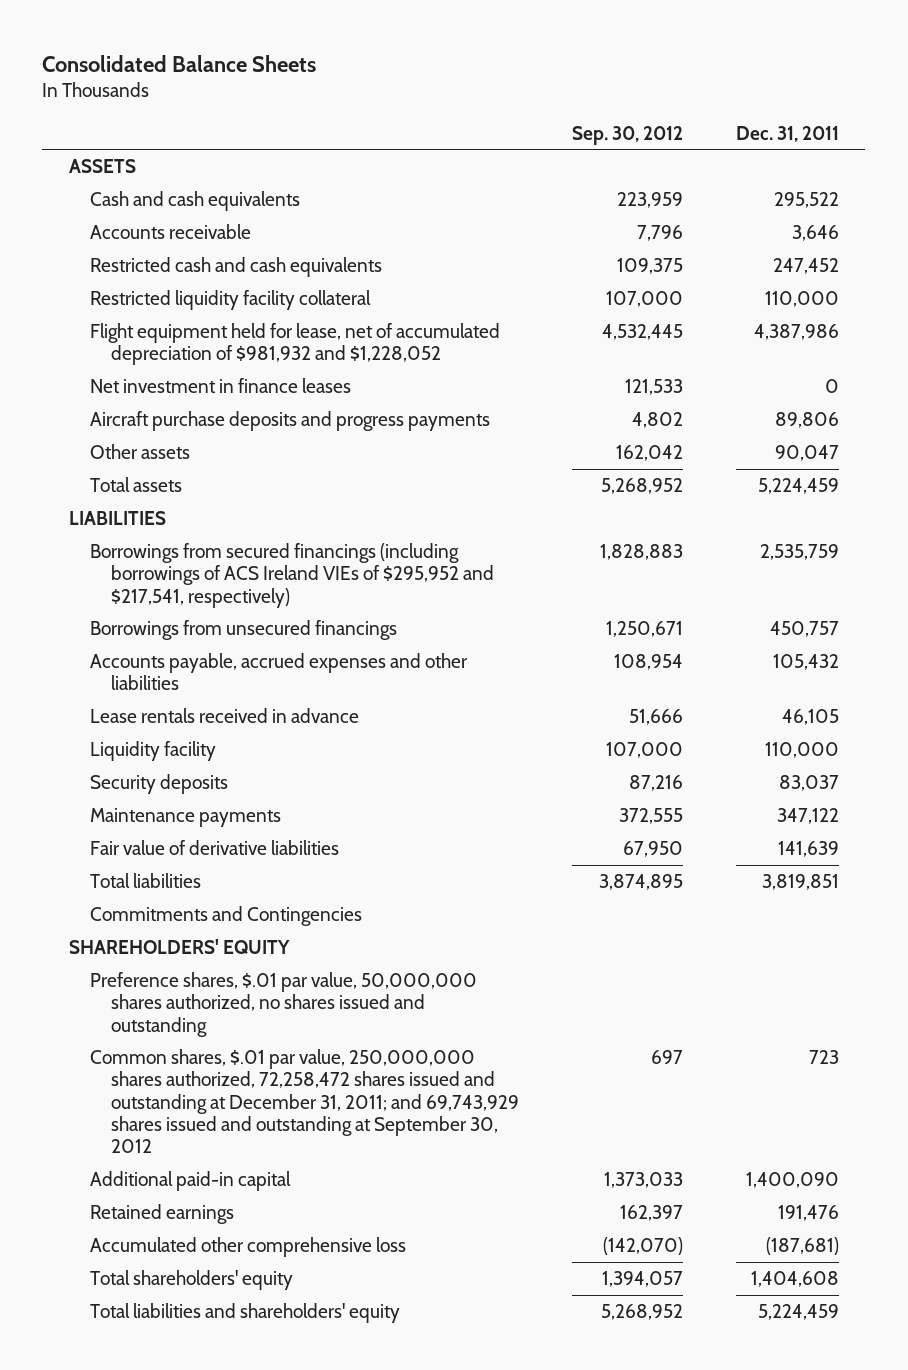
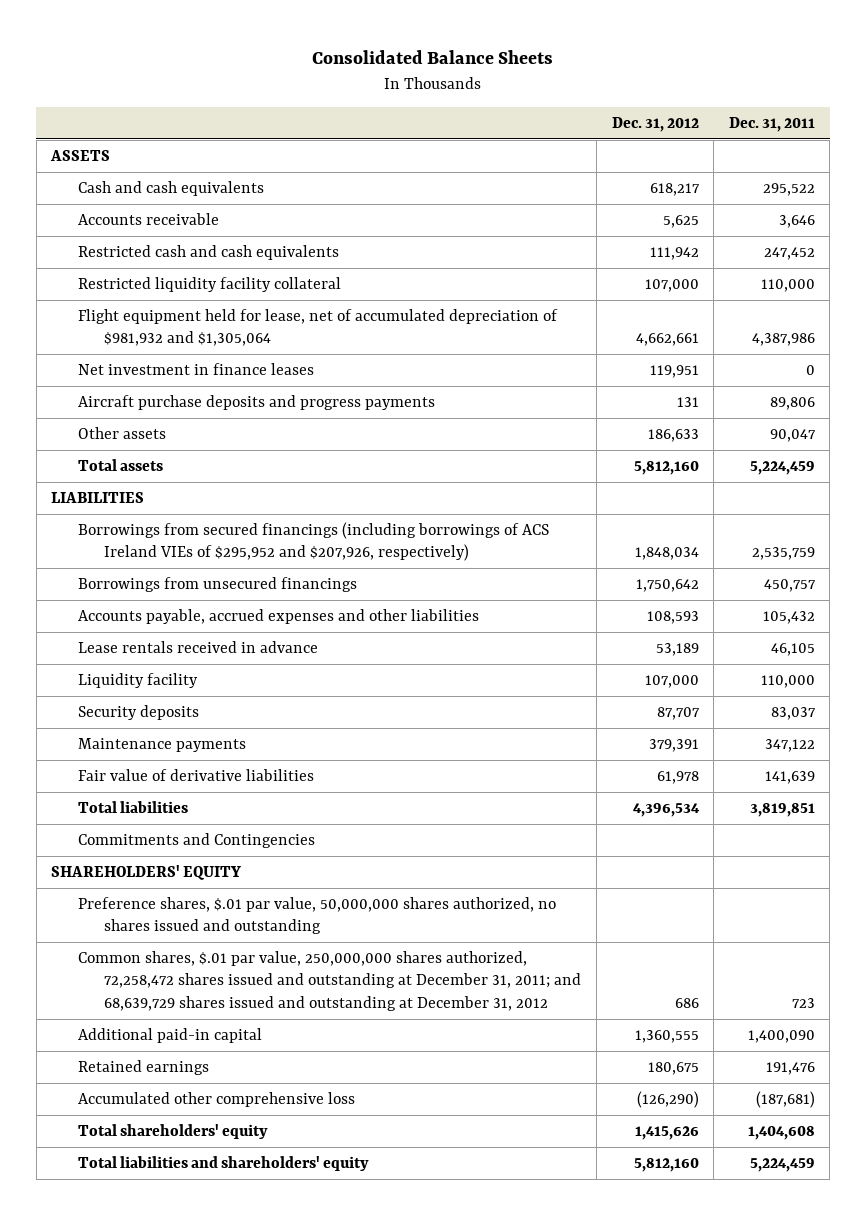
[572,125,684,145] Sep. 30, 2012 -> none
none -> [611,116,699,132] Dec. 31, 2012
[89,323,500,366] Flight equipment held for lease, net of accumulated depreciation of $981,932 and $1,228,052 -> [77,309,558,347] Flight equipment held for lease, net of accumulated depreciation of $981,932 and $1,305,064
[89,543,495,608] Borrowings from secured financings (including borrowings of ACS Ireland VIEs of $295,952 and $217,541, respectively) -> [77,522,549,562] Borrowings from secured financings (including borrowings of ACS Ireland VIEs of $295,952 and $207,926, respectively)
[89,1049,520,1153] Common shares, $.01 par value, 250,000,000 shares authorized, 72,258,472 shares issued and outstanding at December 31, 2011; and 69,743,929 shares issued and outstanding at September 30, 2012 -> [77,951,582,1011] Common shares, $.01 par value, 250,000,000 shares authorized, 72,258,472 shares issued and outstanding at December 31, 2011; and 68,639,729 shares issued and outstanding at December 31, 2012

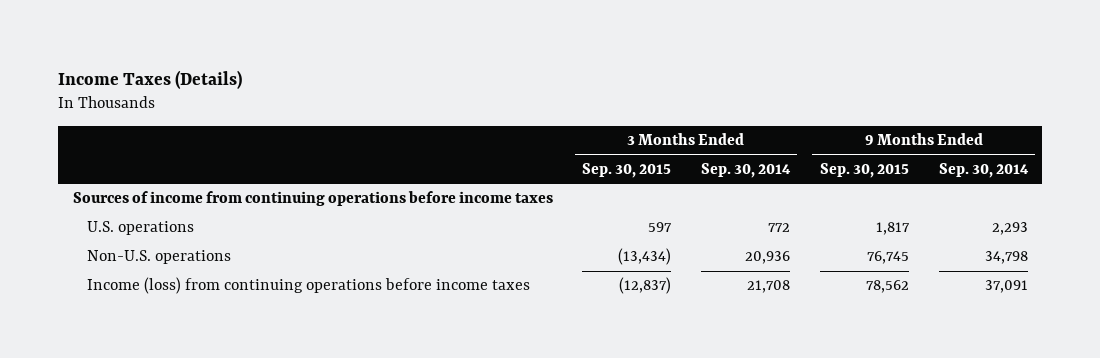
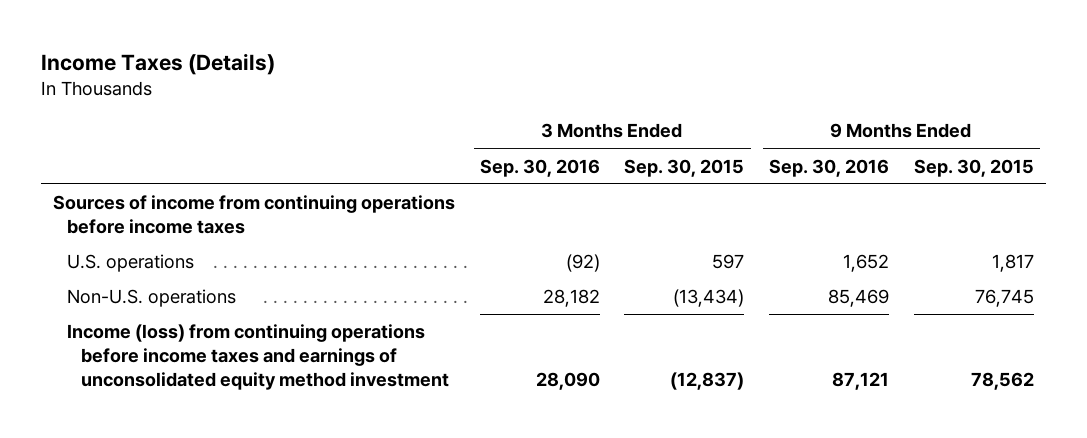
[701,162,792,178] Sep. 30, 2014 -> none
[938,162,1029,178] Sep. 30, 2014 -> none
none -> [479,158,600,177] Sep. 30, 2016
none -> [768,158,889,177] Sep. 30, 2016
[86,277,530,295] Income (loss) from continuing operations before income taxes -> [67,324,450,390] Income (loss) from continuing operations before income taxes and earnings of unconsolidated equity method investment

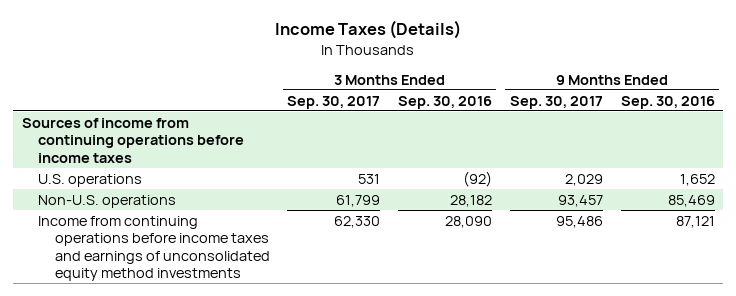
[624,158,745,177] Sep. 30, 2015 -> none
[913,158,1034,177] Sep. 30, 2015 -> none
none -> [287,95,381,109] Sep. 30, 2017
none -> [509,95,603,109] Sep. 30, 2017
[67,324,450,390] Income (loss) from continuing operations before income taxes and earnings of unconsolidated equity method investment -> [38,215,270,282] Income from continuing operations before income taxes and earnings of unconsolidated equity method investments

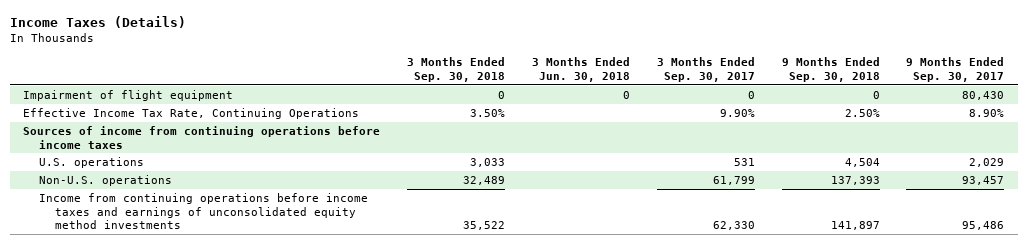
[398,95,493,109] Sep. 30, 2016 -> none
[620,95,715,109] Sep. 30, 2016 -> none
none -> [406,57,505,82] 3 Months Ended Sep. 30, 2018
none -> [531,57,630,82] 3 Months Ended Jun. 30, 2018
none -> [781,57,880,82] 9 Months Ended Sep. 30, 2018
none -> [22,89,233,101] Impairment of flight equipment
none -> [22,107,359,119] Effective Income Tax Rate, Continuing Operations

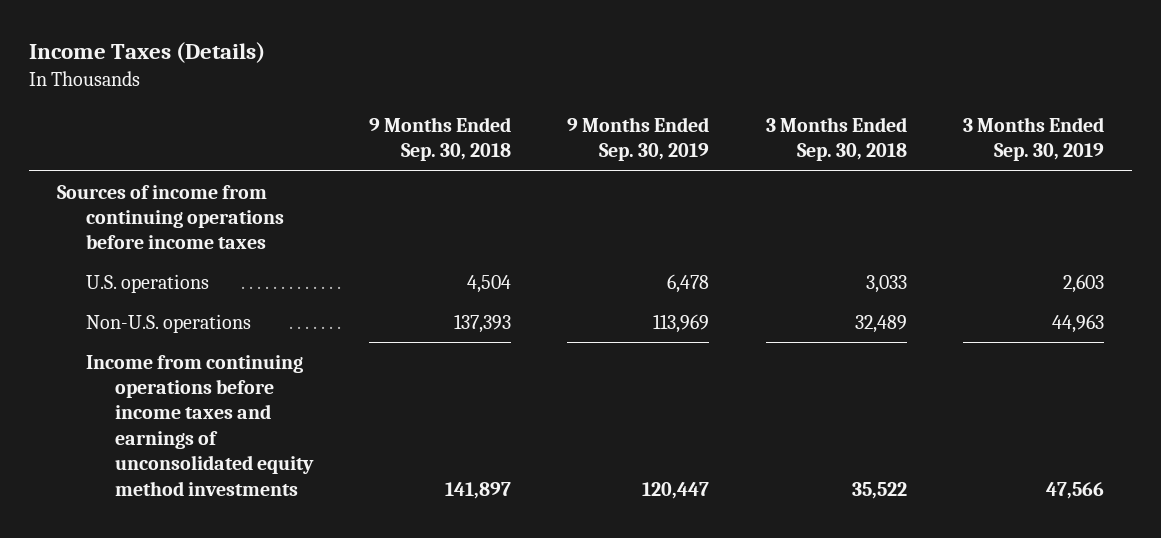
[531,57,630,82] 3 Months Ended Jun. 30, 2018 -> none
[656,57,755,82] 3 Months Ended Sep. 30, 2017 -> none
[906,57,1005,82] 9 Months Ended Sep. 30, 2017 -> none
none -> [567,117,710,162] 9 Months Ended Sep. 30, 2019
none -> [963,117,1105,162] 3 Months Ended Sep. 30, 2019
[22,89,233,101] Impairment of flight equipment -> none
[22,107,359,119] Effective Income Tax Rate, Continuing Operations -> none

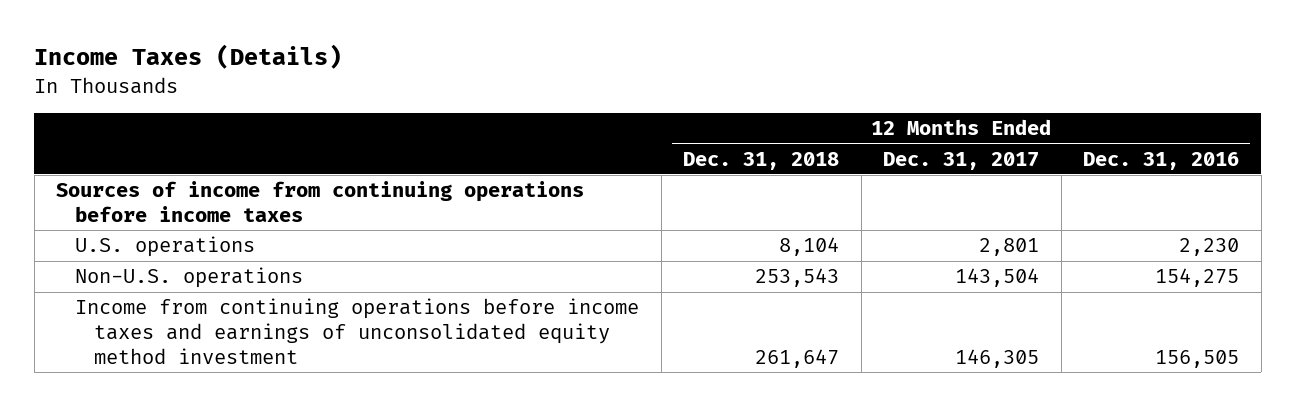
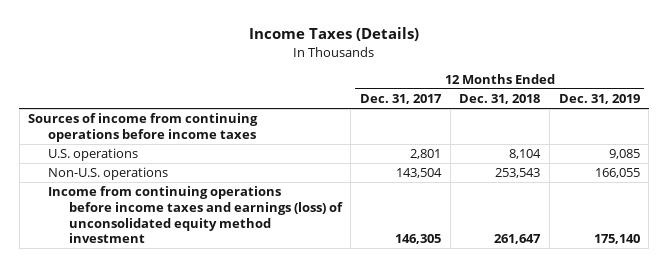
[1083,151,1240,170] Dec. 31, 2016 -> none
none -> [558,94,640,105] Dec. 31, 2019
[75,298,640,364] Income from continuing operations before income taxes and earnings of unconsolidated equity method investment -> [48,186,343,244] Income from continuing operations before income taxes and earnings (loss) of unconsolidated equity method investment

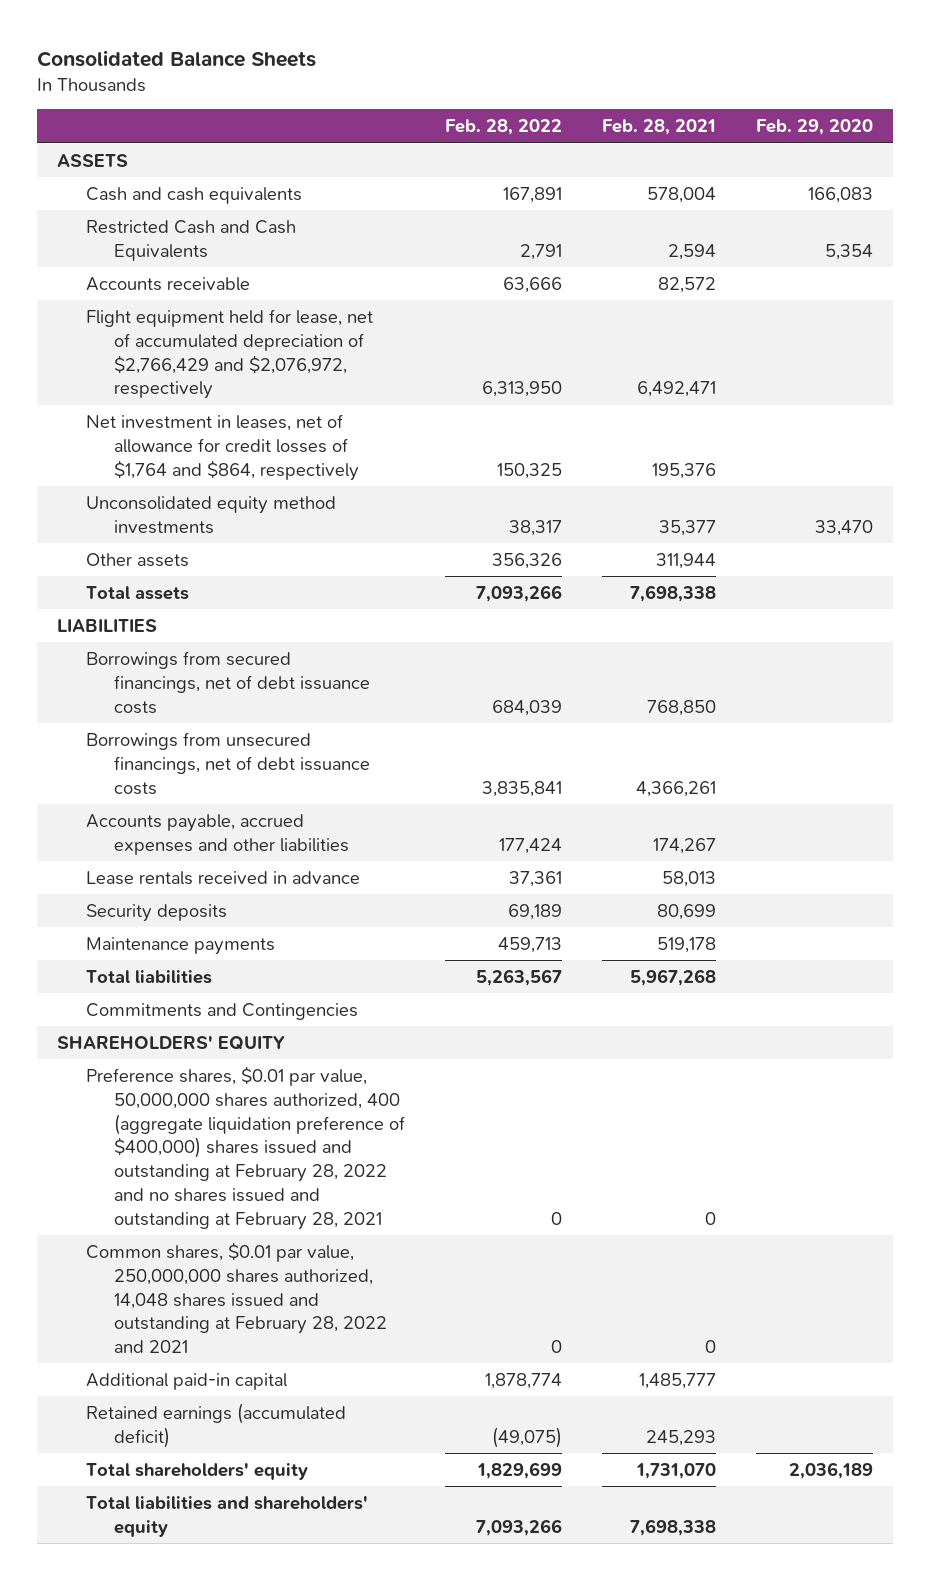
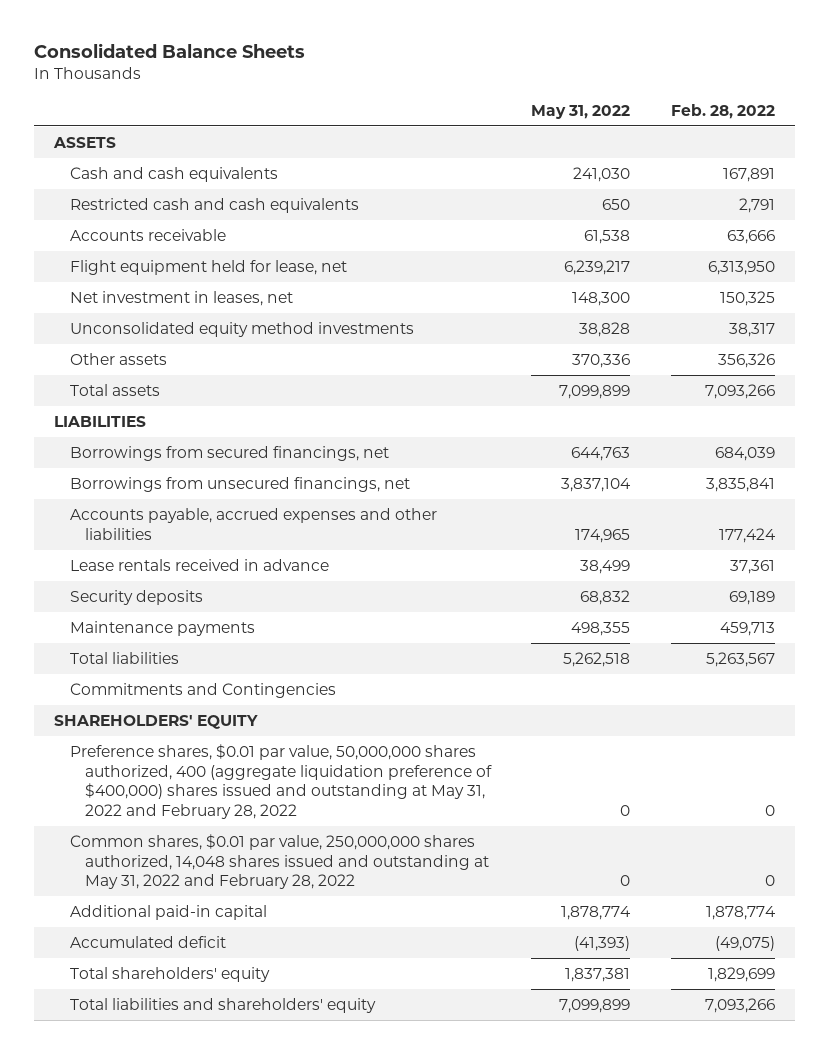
[602,119,717,136] Feb. 28, 2021 -> none
[756,119,874,136] Feb. 29, 2020 -> none
none -> [531,104,631,119] May 31, 2022
[85,219,296,261] Restricted Cash and Cash Equivalents -> [69,198,359,214] Restricted cash and cash equivalents
[85,308,373,400] Flight equipment held for lease, net of accumulated depreciation of $2,766,429 and $2,076,972, respectively -> [69,260,347,276] Flight equipment held for lease, net
[85,413,360,481] Net investment in leases, net of allowance for credit losses of $1,764 and $864, respectively -> [69,291,293,307] Net investment in leases, net
[85,650,371,714] Borrowings from secured financings, net of debt issuance costs -> [69,446,389,462] Borrowings from secured financings, net
[85,731,371,795] Borrowings from unsecured financings, net of debt issuance costs -> [69,477,410,493] Borrowings from unsecured financings, net
[85,1065,406,1230] Preference shares, $0.01 par value, 50,000,000 shares authorized, 400 (aggregate liquidation preference of $400,000) shares issued and outstanding at February 28, 2022 and no shares issued and outstanding at February 28, 2021 -> [69,744,492,819] Preference shares, $0.01 par value, 50,000,000 shares authorized, 400 (aggregate liquidation preference of $400,000) shares issued and outstanding at May 31, 2022 and February 28, 2022
[85,1241,388,1354] Common shares, $0.01 par value, 250,000,000 shares authorized, 14,048 shares issued and outstanding at February 28, 2022 and 2021 -> [69,834,489,890] Common shares, $0.01 par value, 250,000,000 shares authorized, 14,048 shares issued and outstanding at May 31, 2022 and February 28, 2022
[85,1402,346,1448] Retained earnings (accumulated deficit) -> [69,936,226,949] Accumulated deficit

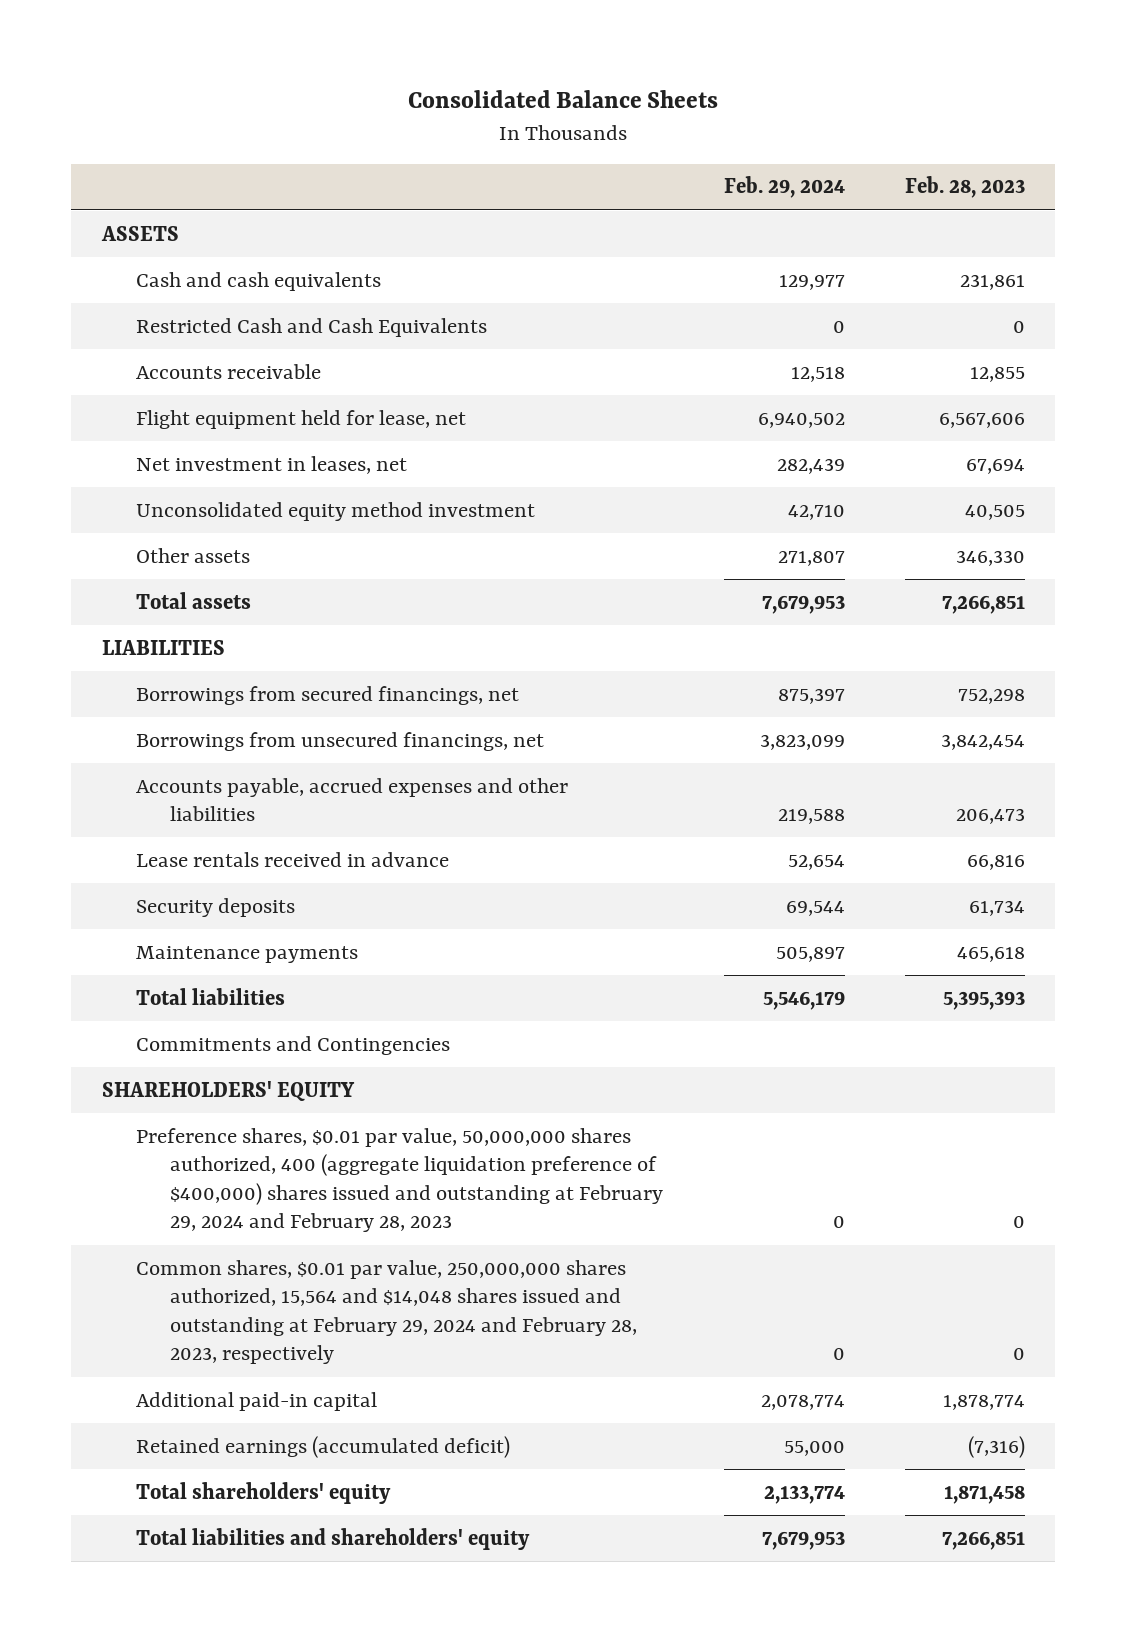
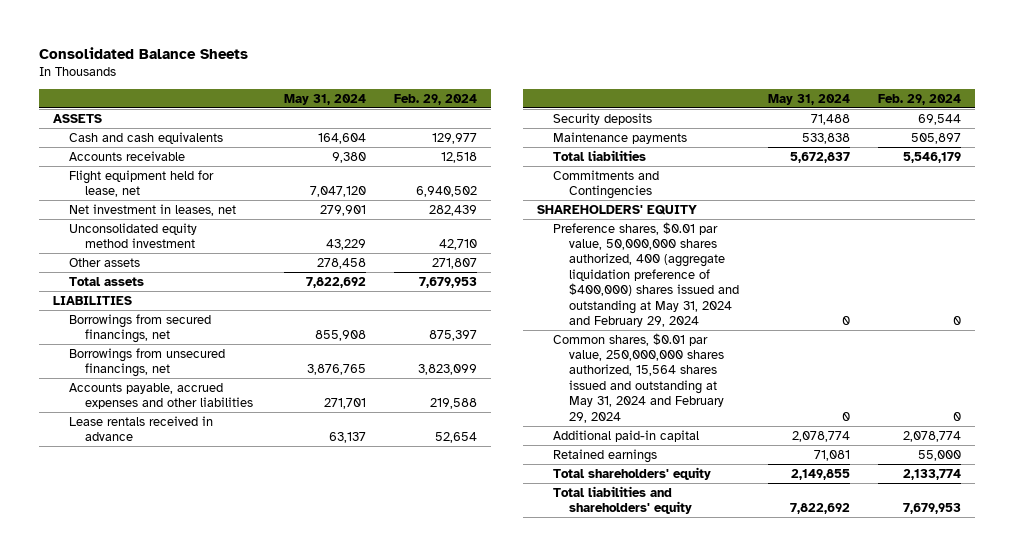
[904,176,1025,199] Feb. 28, 2023 -> none
none -> [283,93,366,105] May 31, 2024
[135,317,487,337] Restricted Cash and Cash Equivalents -> none
[135,1127,664,1233] Preference shares, $0.01 par value, 50,000,000 shares authorized, 400 (aggregate liquidation preference of $400,000) shares issued and outstanding at February 29, 2024 and February 28, 2023 -> [553,221,740,327] Preference shares, $0.01 par value, 50,000,000 shares authorized, 400 (aggregate liquidation preference of $400,000) shares issued and outstanding at May 31, 2024 and February 29, 2024
[135,1259,638,1365] Common shares, $0.01 par value, 250,000,000 shares authorized, 15,564 and $14,048 shares issued and outstanding at February 29, 2024 and February 28, 2023, respectively -> [553,332,725,423] Common shares, $0.01 par value, 250,000,000 shares authorized, 15,564 shares issued and outstanding at May 31, 2024 and February 29, 2024
[135,1435,510,1458] Retained earnings (accumulated deficit) -> [553,448,658,463] Retained earnings

